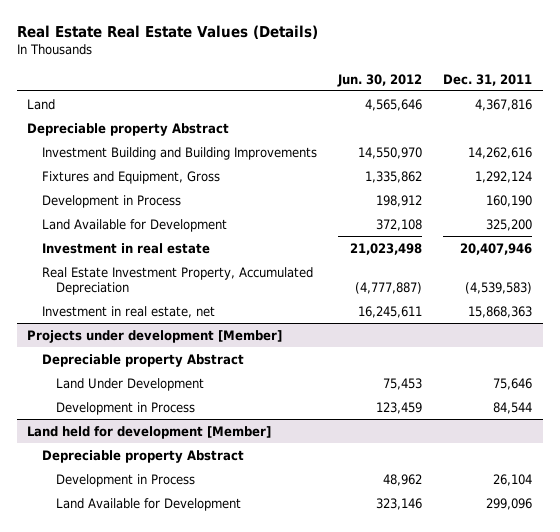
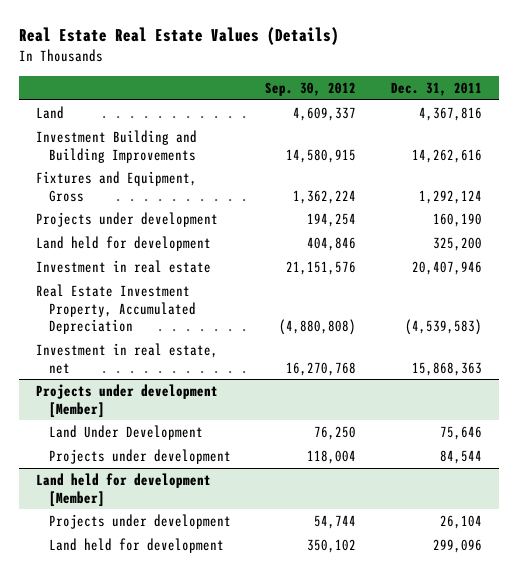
[337,73,423,87] Jun. 30, 2012 -> none
none -> [265,82,357,97] Sep. 30, 2012
[27,122,230,136] Depreciable property Abstract -> none
[41,194,181,208] Development in Process -> [35,212,218,228] Projects under development
[41,218,227,232] Land Available for Development -> [35,236,211,252] Land held for development
[41,353,244,367] Depreciable property Abstract -> none
[56,401,196,415] Development in Process -> [48,449,231,465] Projects under development
[41,449,244,463] Depreciable property Abstract -> none
[56,473,196,487] Development in Process -> [48,514,231,530] Projects under development
[56,497,242,511] Land Available for Development -> [48,538,224,554] Land held for development

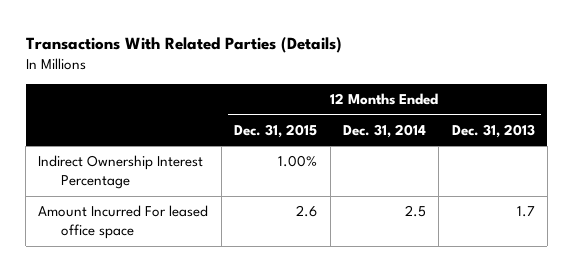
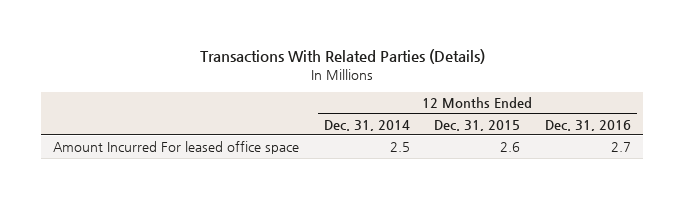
[451,123,535,138] Dec. 31, 2013 -> none
none -> [544,119,631,131] Dec. 31, 2016
[38,155,204,190] Indirect Ownership Interest Percentage -> none

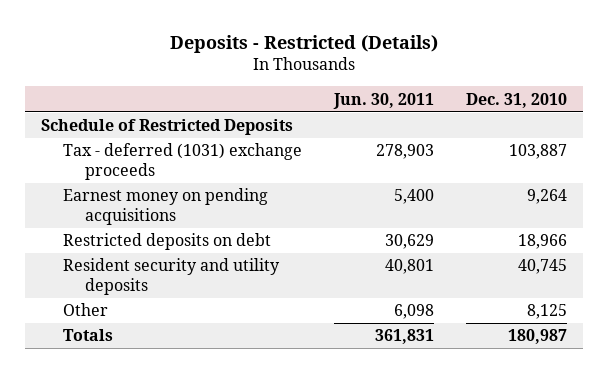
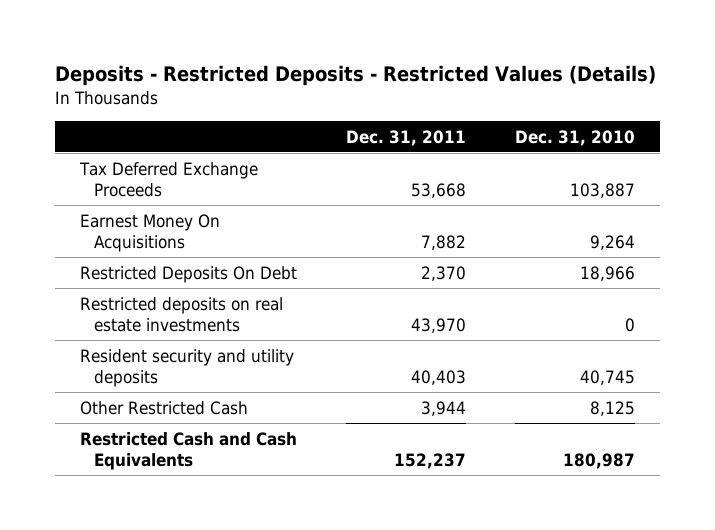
[169,35,438,54] Deposits - Restricted (Details) -> [55,65,657,87] Deposits - Restricted Deposits - Restricted Values (Details)
[332,92,434,109] Jun. 30, 2011 -> none
none -> [345,129,466,146] Dec. 31, 2011
[40,119,293,136] Schedule of Restricted Deposits -> none
[62,143,302,180] Tax - deferred (1031) exchange proceeds -> [78,161,258,197] Tax Deferred Exchange Proceeds
[62,188,268,225] Earnest money on pending acquisitions -> [79,213,220,252] Earnest Money On Acquisitions
[62,233,271,251] Restricted deposits on debt -> [79,265,297,283] Restricted Deposits On Debt
none -> [79,296,283,332] Restricted deposits on real estate investments
[62,303,108,317] Other -> [79,400,248,415] Other Restricted Cash
[62,329,113,342] Totals -> [79,431,297,470] Restricted Cash and Cash Equivalents

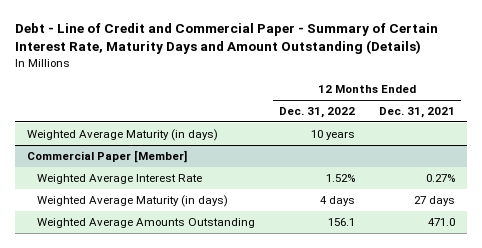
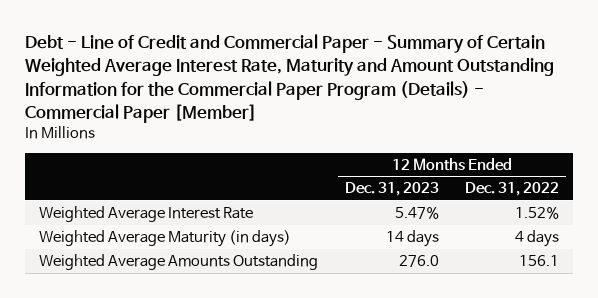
[14,23,438,55] Debt - Line of Credit and Commercial Paper - Summary of Certain Interest Rate, Maturity Days and Amount Outstanding (Details) -> [25,34,555,123] Debt - Line of Credit and Commercial Paper - Summary of Certain Weighted Average Interest Rate, Maturity and Amount Outstanding Information for the Commercial Paper Program (Details) - Commercial Paper [Member]
[379,106,456,118] Dec. 31, 2021 -> none
none -> [344,182,439,197] Dec. 31, 2023
[27,128,219,141] Weighted Average Maturity (in days) -> none
[27,149,188,163] Commercial Paper [Member] -> none

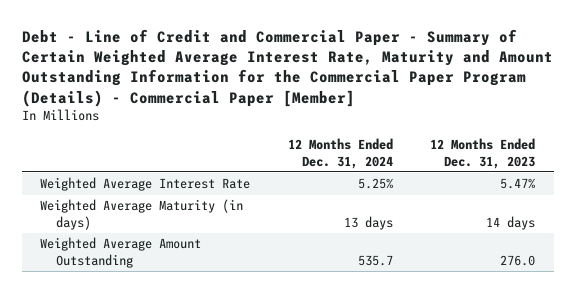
[465,182,560,197] Dec. 31, 2022 -> none
none -> [287,138,393,169] 12 Months Ended Dec. 31, 2024
[38,254,318,271] Weighted Average Amounts Outstanding -> [40,237,202,268] Weighted Average Amount Outstanding

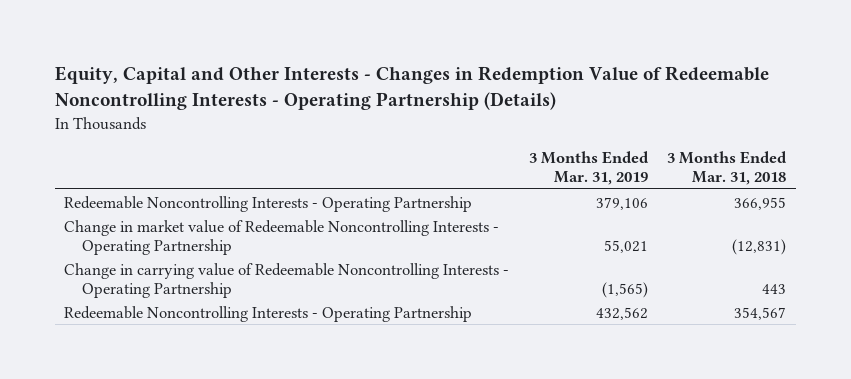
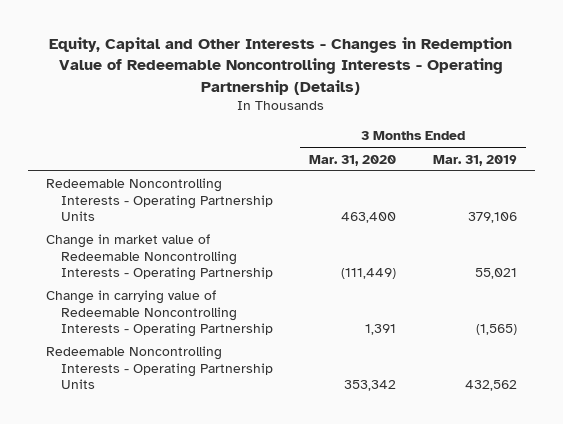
[667,150,788,186] 3 Months Ended Mar. 31, 2018 -> none
none -> [309,154,397,166] Mar. 31, 2020
[64,195,473,212] Redeemable Noncontrolling Interests - Operating Partnership -> [45,178,273,221] Redeemable Noncontrolling Interests - Operating Partnership Units
[64,305,473,322] Redeemable Noncontrolling Interests - Operating Partnership -> [45,346,273,389] Redeemable Noncontrolling Interests - Operating Partnership Units

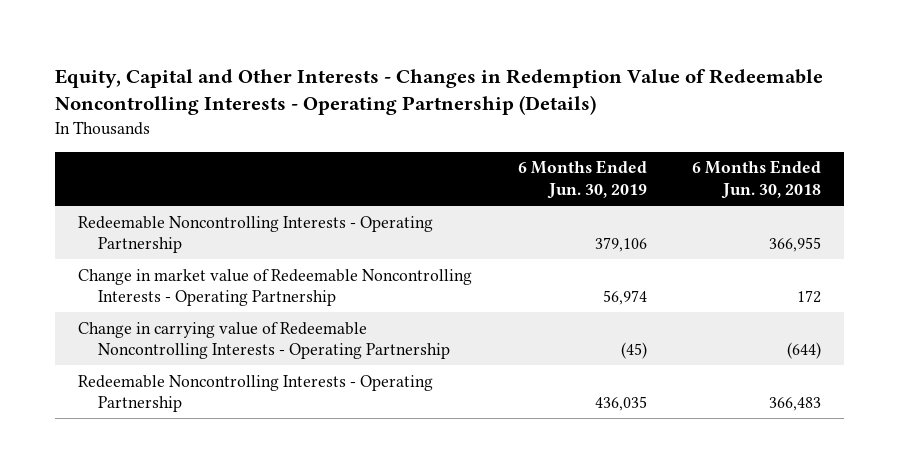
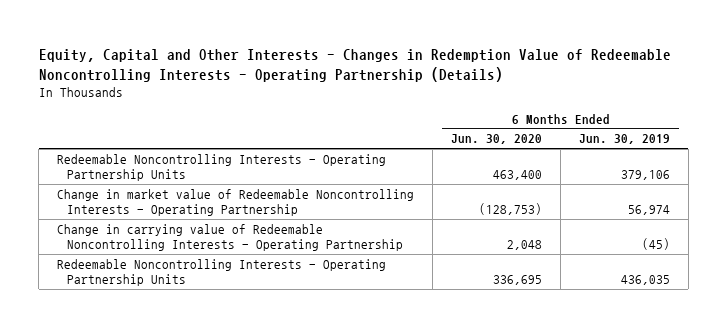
[692,160,822,199] 6 Months Ended Jun. 30, 2018 -> none
none -> [451,134,543,145] Jun. 30, 2020
[78,215,434,254] Redeemable Noncontrolling Interests - Operating Partnership -> [57,153,387,182] Redeemable Noncontrolling Interests - Operating Partnership Units
[78,374,434,413] Redeemable Noncontrolling Interests - Operating Partnership -> [57,258,387,287] Redeemable Noncontrolling Interests - Operating Partnership Units

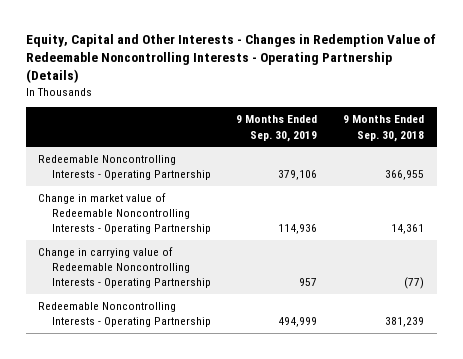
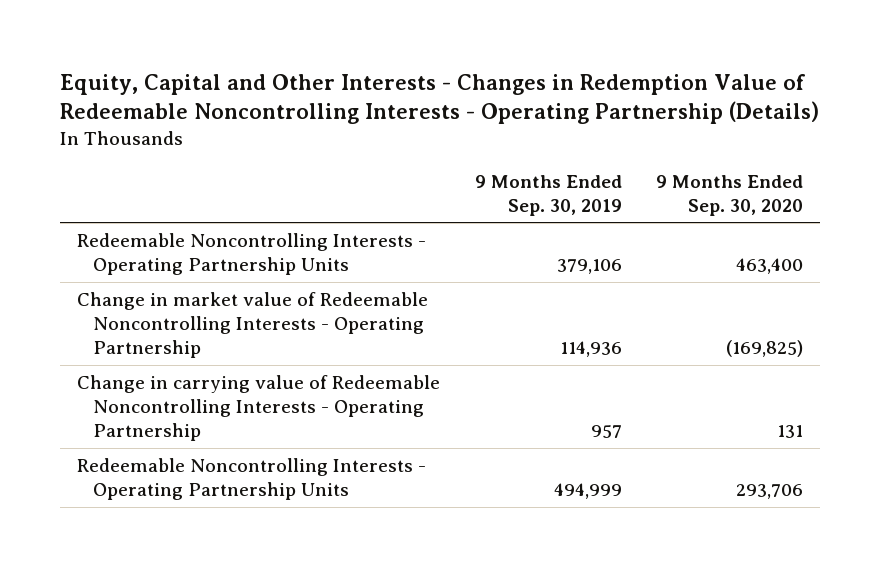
[343,115,425,142] 9 Months Ended Sep. 30, 2018 -> none
none -> [655,174,803,216] 9 Months Ended Sep. 30, 2020
[38,155,211,181] Redeemable Noncontrolling Interests - Operating Partnership -> [77,232,427,275] Redeemable Noncontrolling Interests - Operating Partnership Units
[38,302,211,328] Redeemable Noncontrolling Interests - Operating Partnership -> [77,457,427,500] Redeemable Noncontrolling Interests - Operating Partnership Units

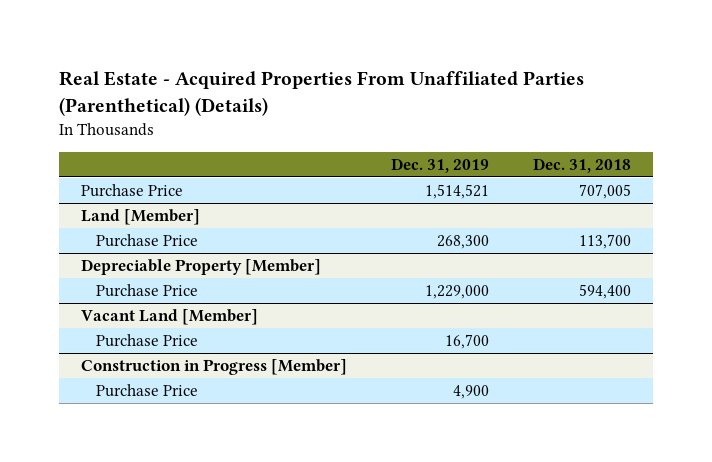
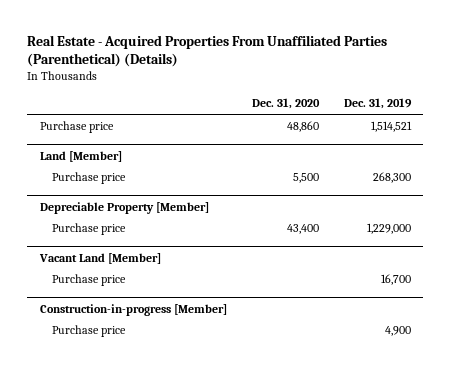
[533,158,632,174] Dec. 31, 2018 -> none
none -> [251,98,320,110] Dec. 31, 2020
[80,183,183,197] Purchase Price -> [39,121,114,134] Purchase price
[95,233,198,247] Purchase Price -> [52,172,127,185] Purchase price
[95,283,198,297] Purchase Price -> [52,223,127,236] Purchase price
[95,333,198,347] Purchase Price -> [52,274,127,287] Purchase price
[80,358,347,375] Construction in Progress [Member] -> [39,303,227,316] Construction-in-progress [Member]
[95,383,198,397] Purchase Price -> [52,325,127,338] Purchase price

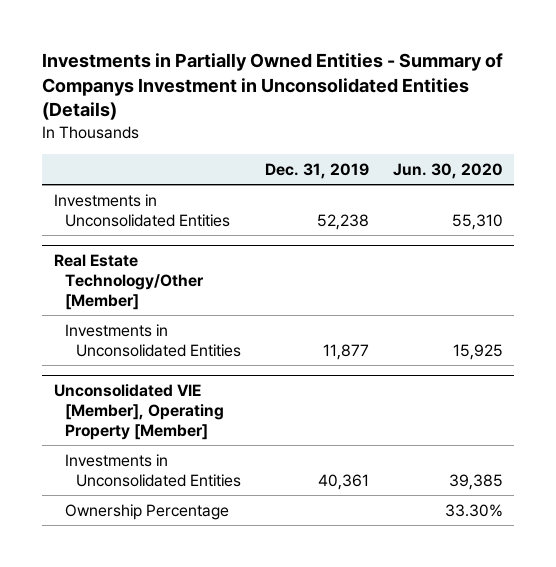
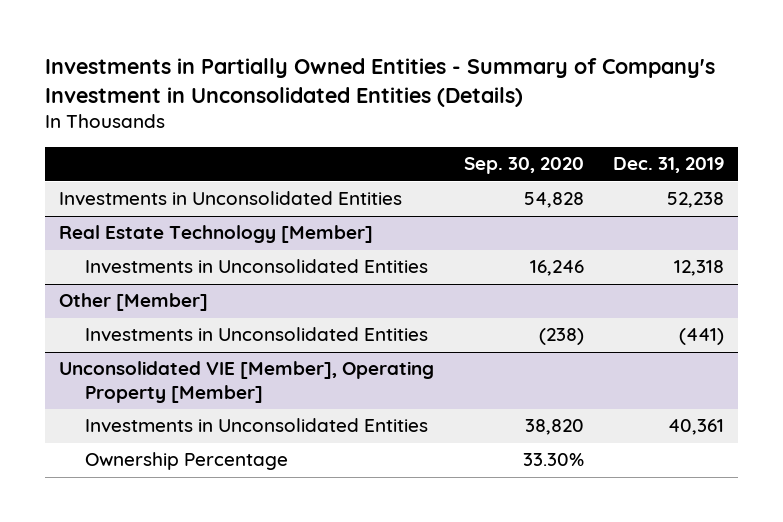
[42,52,504,121] Investments in Partially Owned Entities - Summary of Companys Investment in Unconsolidated Entities (Details) -> [44,57,715,107] Investments in Partially Owned Entities - Summary of Company's Investment in Unconsolidated Entities (Details)
[392,162,503,179] Jun. 30, 2020 -> none
none -> [463,157,584,175] Sep. 30, 2020
[53,253,205,310] Real Estate Technology/Other [Member] -> [59,225,374,244] Real Estate Technology [Member]
[322,343,369,360] 11,877 -> [673,260,724,277] 12,318
none -> [59,293,209,312] Other [Member]
none -> [85,327,429,343] Investments in Unconsolidated Entities

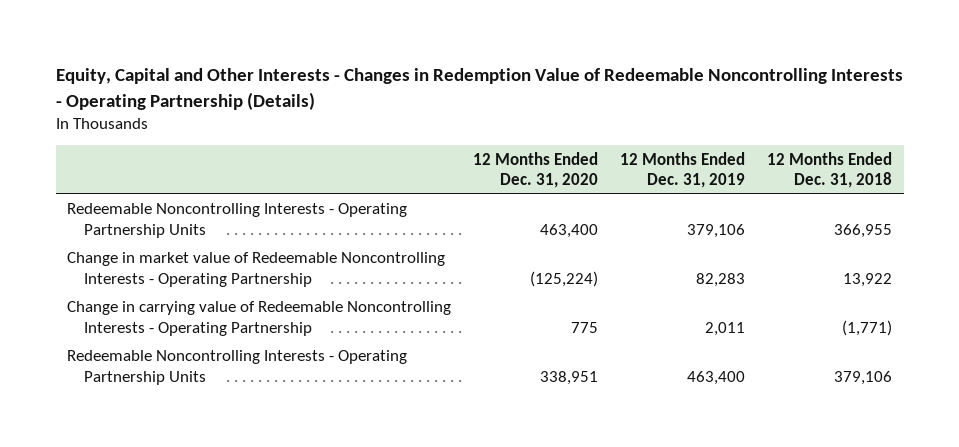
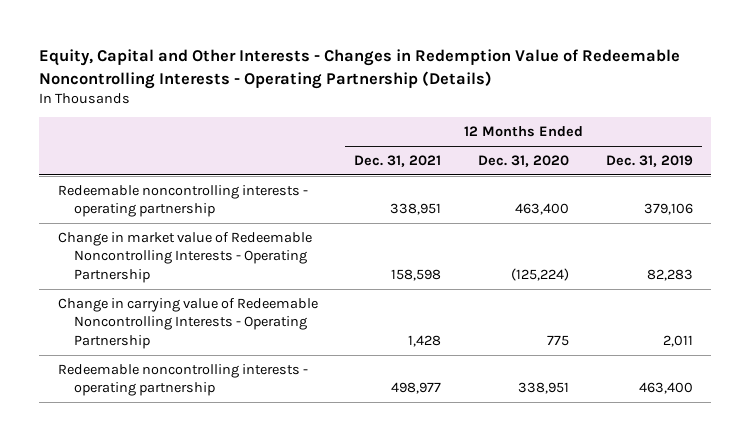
[767,151,893,189] 12 Months Ended Dec. 31, 2018 -> none
none -> [354,155,442,168] Dec. 31, 2021
[66,203,407,238] Redeemable Noncontrolling Interests - Operating Partnership Units -> [57,184,308,218] Redeemable noncontrolling interests - operating partnership
[66,350,407,385] Redeemable Noncontrolling Interests - Operating Partnership Units -> [57,363,308,397] Redeemable noncontrolling interests - operating partnership

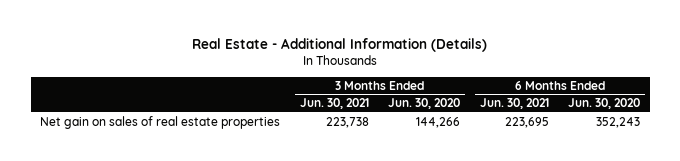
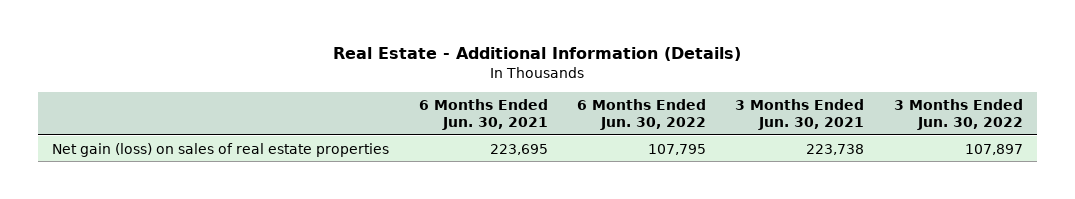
[388,98,461,110] Jun. 30, 2020 -> none
[567,98,640,110] Jun. 30, 2020 -> none
none -> [576,98,706,131] 6 Months Ended Jun. 30, 2022
none -> [893,98,1023,131] 3 Months Ended Jun. 30, 2022
[40,115,281,129] Net gain on sales of real estate properties -> [52,142,390,157] Net gain (loss) on sales of real estate properties

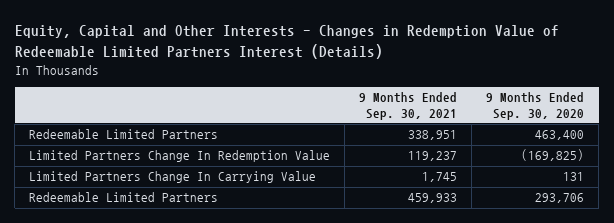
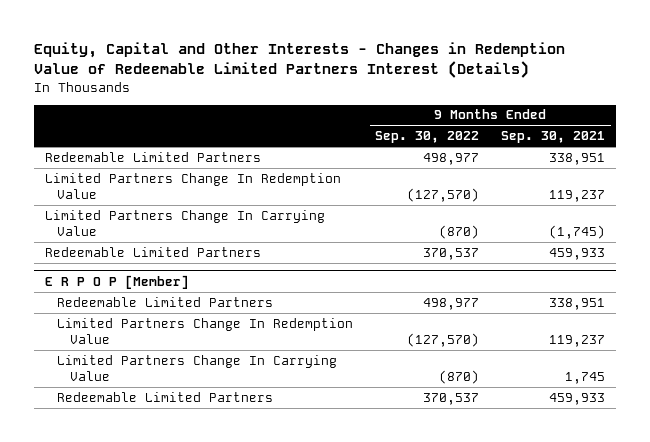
[486,92,585,120] 9 Months Ended Sep. 30, 2020 -> none
none -> [375,131,480,144] Sep. 30, 2022
none -> [45,209,326,236] Limited Partners Change In Carrying Value
none -> [45,246,262,257] Redeemable Limited Partners
none -> [45,274,190,289] E R P O P [Member]
none -> [57,296,274,307] Redeemable Limited Partners
none -> [57,317,354,344] Limited Partners Change In Redemption Value

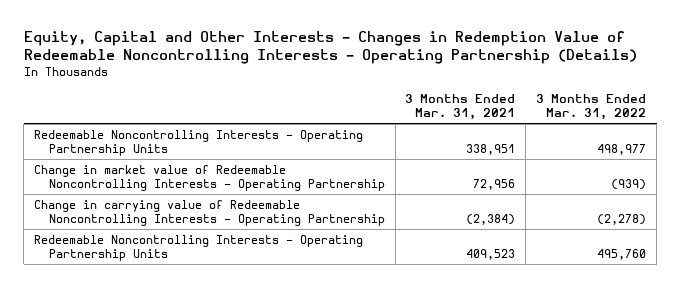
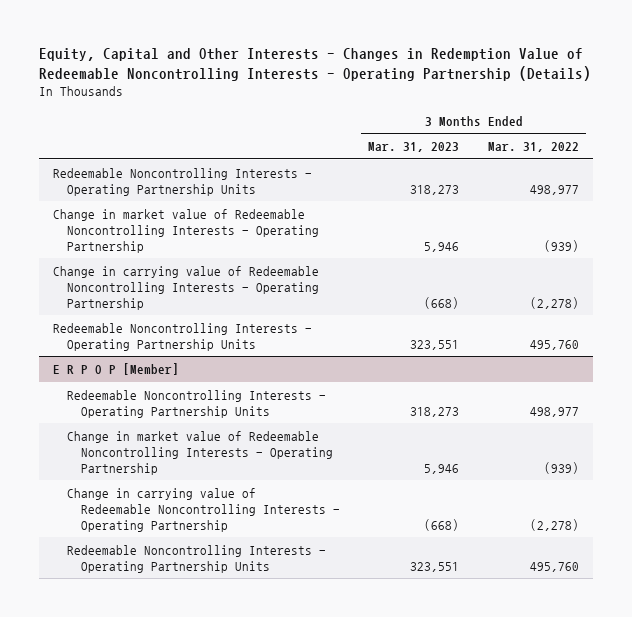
[405,93,516,120] 3 Months Ended Mar. 31, 2021 -> none
none -> [368,142,460,153] Mar. 31, 2023
none -> [52,362,179,375] E R P O P [Member]
none -> [66,389,326,418] Redeemable Noncontrolling Interests - Operating Partnership Units
none -> [66,430,333,475] Change in market value of Redeemable Noncontrolling Interests - Operating Partnership
none -> [66,487,340,532] Change in carrying value of Redeemable Noncontrolling Interests - Operating Partnership
none -> [66,544,326,573] Redeemable Noncontrolling Interests - Operating Partnership Units

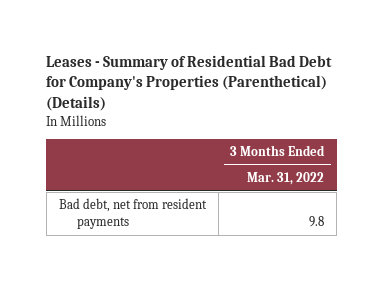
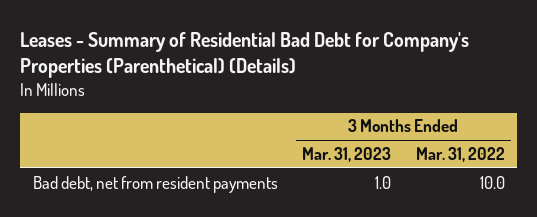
none -> [302,146,392,162] Mar. 31, 2023
[309,216,325,228] 9.8 -> [479,175,505,189] 10.0

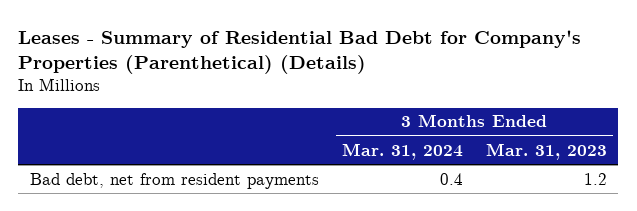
[415,146,505,162] Mar. 31, 2022 -> none
none -> [341,142,463,160] Mar. 31, 2024
[375,175,392,189] 1.0 -> [583,172,607,185] 1.2

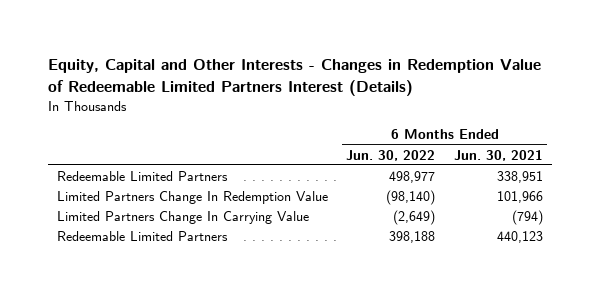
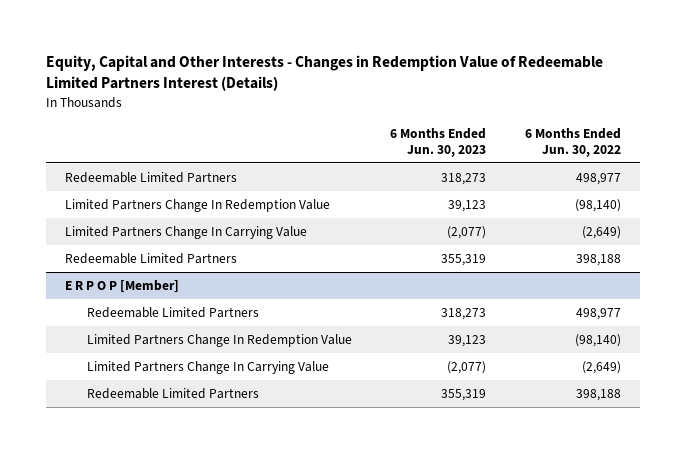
[453,149,543,161] Jun. 30, 2021 -> none
none -> [390,128,487,157] 6 Months Ended Jun. 30, 2023
none -> [65,279,180,293] E R P O P [Member]
none -> [86,306,259,318] Redeemable Limited Partners
none -> [86,333,352,347] Limited Partners Change In Redemption Value
none -> [86,360,329,374] Limited Partners Change In Carrying Value
none -> [86,387,259,399] Redeemable Limited Partners

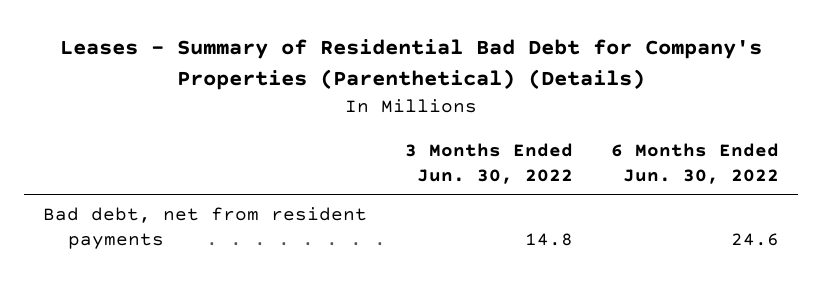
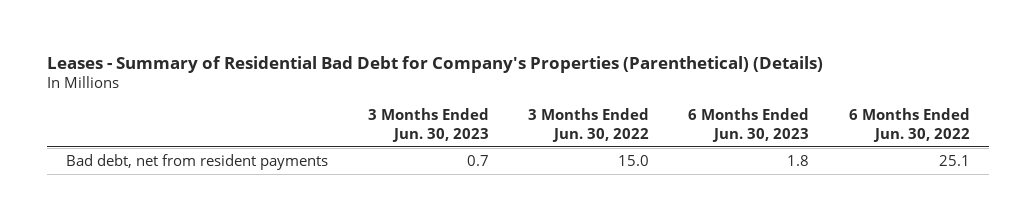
none -> [367,108,489,142] 3 Months Ended Jun. 30, 2023
none -> [688,108,810,142] 6 Months Ended Jun. 30, 2023
[525,232,574,246] 14.8 -> [618,155,650,167] 15.0
[731,232,780,246] 24.6 -> [938,155,970,167] 25.1

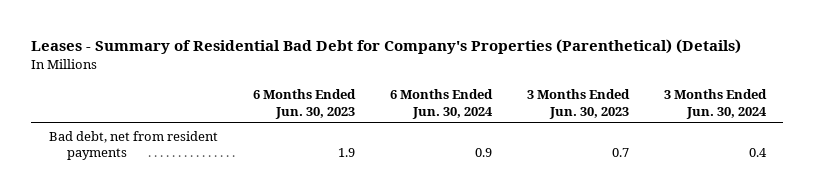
[528,108,650,142] 3 Months Ended Jun. 30, 2022 -> none
[848,108,970,142] 6 Months Ended Jun. 30, 2022 -> none
none -> [389,88,493,119] 6 Months Ended Jun. 30, 2024
none -> [663,88,767,119] 3 Months Ended Jun. 30, 2024
[787,155,810,167] 1.8 -> [337,148,355,158] 1.9

